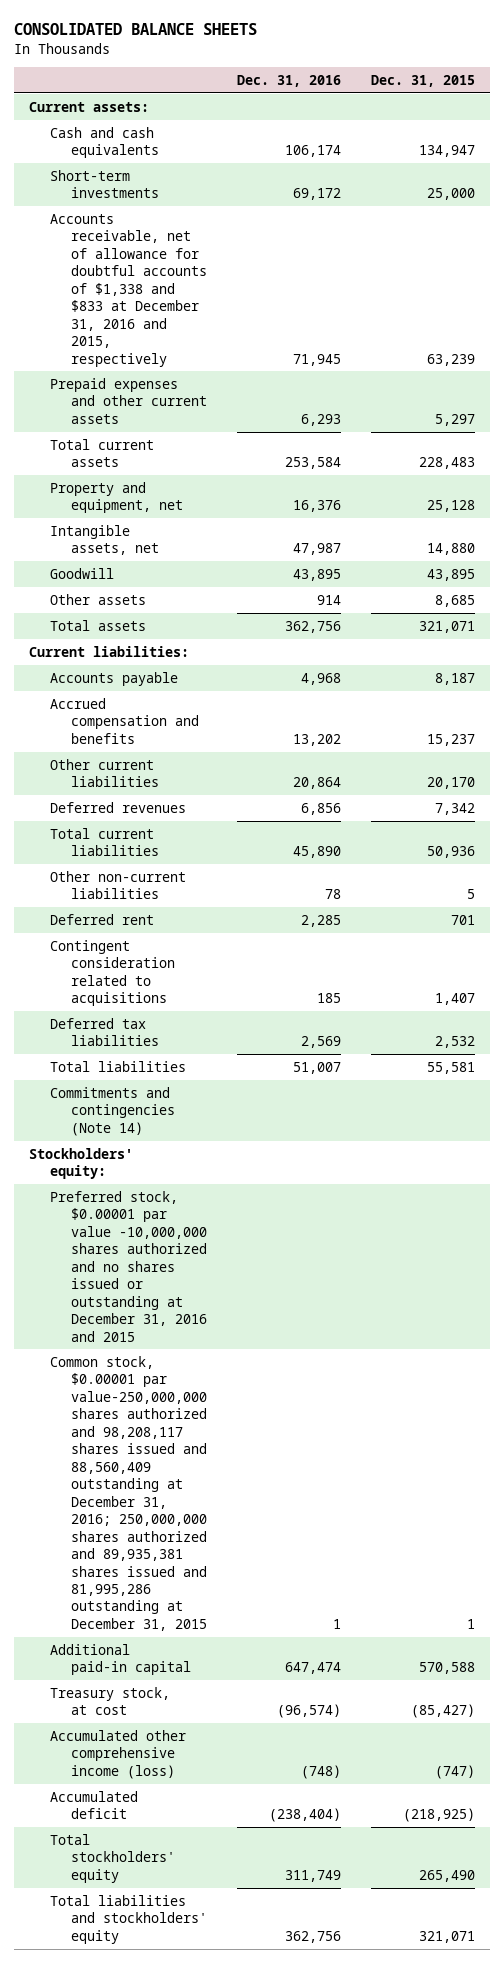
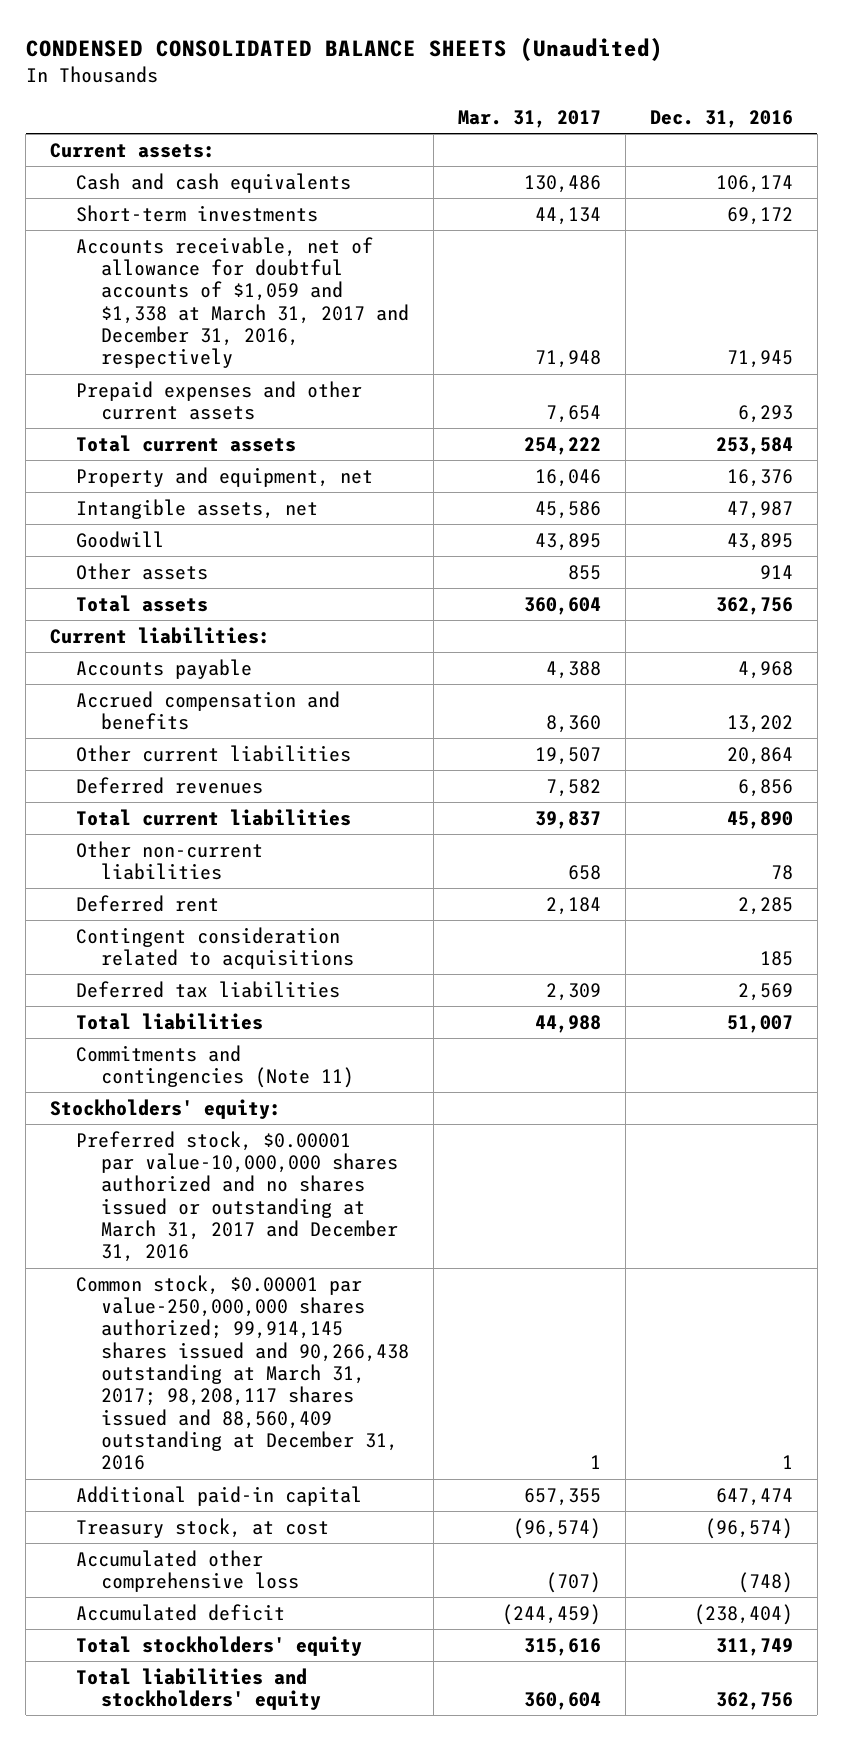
[13,23,257,36] CONSOLIDATED BALANCE SHEETS -> [25,37,663,61] CONDENSED CONSOLIDATED BALANCE SHEETS (Unaudited)
[370,74,475,87] Dec. 31, 2015 -> none
none -> [457,109,601,128] Mar. 31, 2017
[49,213,208,367] Accounts receivable, net of allowance for doubtful accounts of $1,338 and $833 at December 31, 2016 and 2015, respectively -> [75,236,409,369] Accounts receivable, net of allowance for doubtful accounts of $1,059 and $1,338 at March 31, 2017 and December 31, 2016, respectively
[49,1086,176,1136] Commitments and contingencies (Note 14) -> [75,1044,354,1089] Commitments and contingencies (Note 11)
[49,1190,208,1342] Preferred stock, $0.00001 par value -10,000,000 shares authorized and no shares issued or outstanding at December 31, 2016 and 2015 -> [75,1130,398,1263] Preferred stock, $0.00001 par value-10,000,000 shares authorized and no shares issued or outstanding at March 31, 2017 and December 31, 2016
[49,1355,208,1631] Common stock, $0.00001 par value-250,000,000 shares authorized and 98,208,117 shares issued and 88,560,409 outstanding at December 31, 2016; 250,000,000 shares authorized and 89,935,381 shares issued and 81,995,286 outstanding at December 31, 2015 -> [75,1274,409,1471] Common stock, $0.00001 par value-250,000,000 shares authorized; 99,914,145 shares issued and 90,266,438 outstanding at March 31, 2017; 98,208,117 shares issued and 88,560,409 outstanding at December 31, 2016
[49,1729,186,1779] Accumulated other comprehensive income (loss) -> [75,1549,299,1593] Accumulated other comprehensive loss

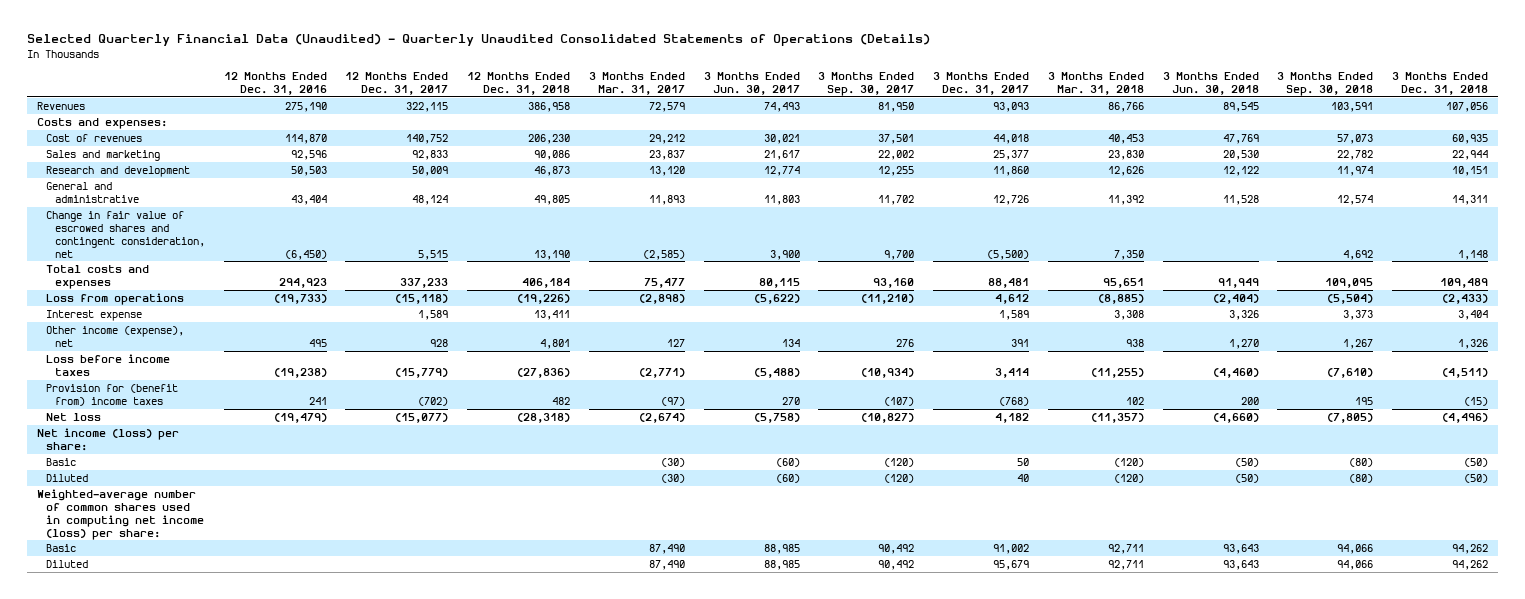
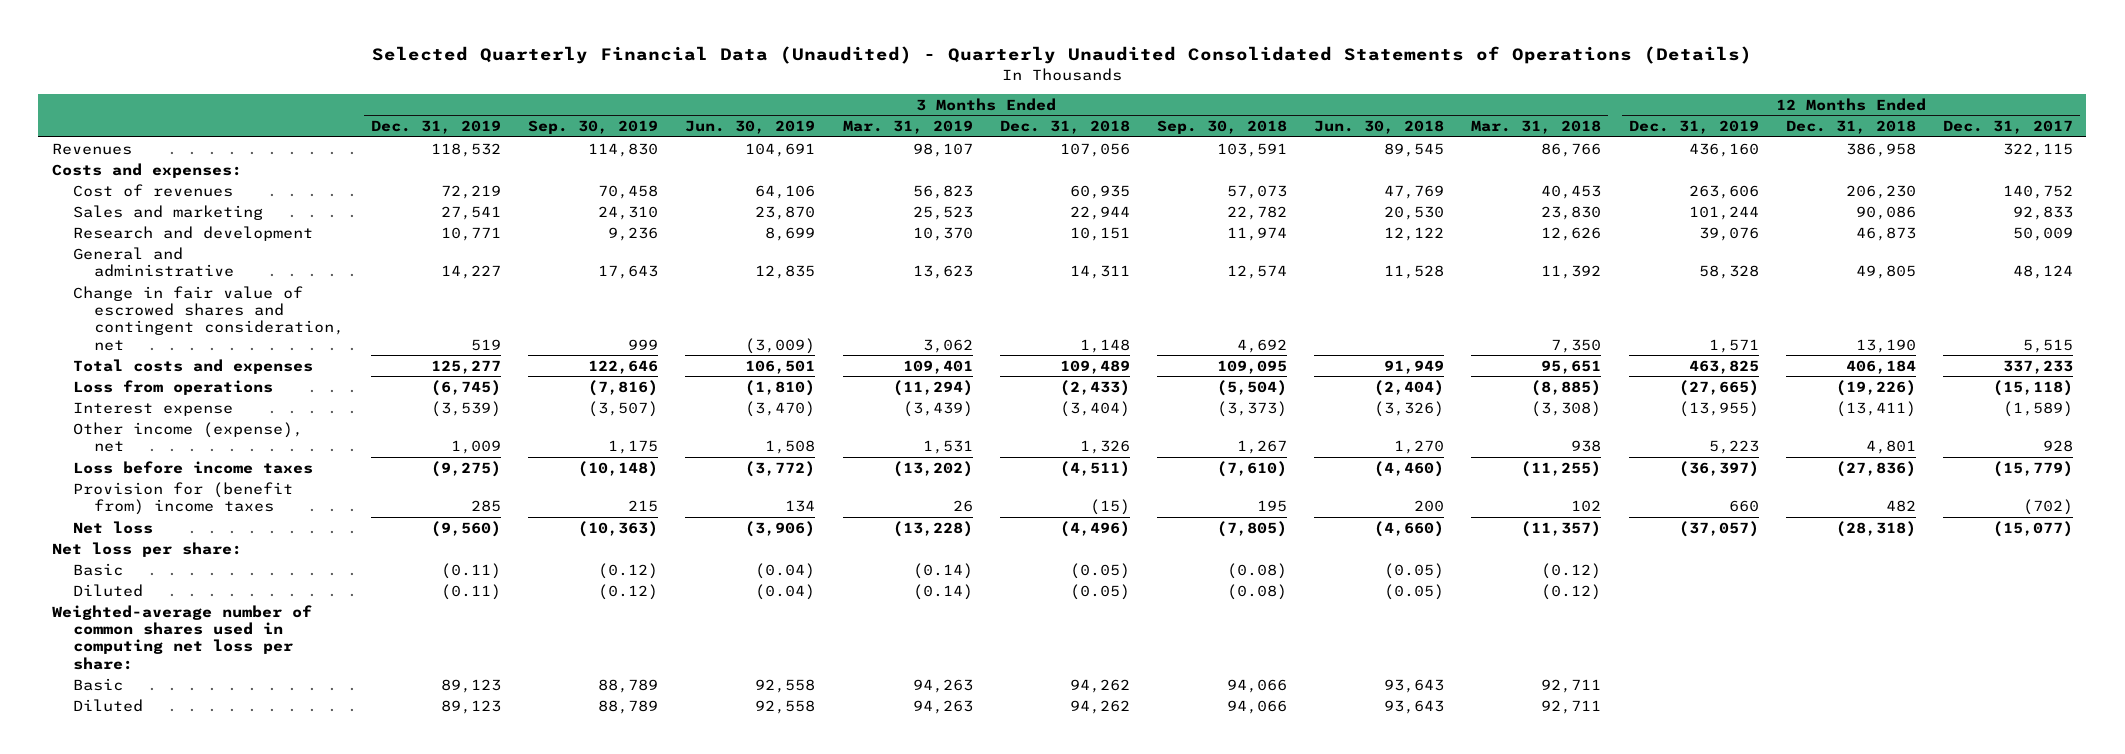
[223,72,327,95] 12 Months Ended Dec. 31, 2016 -> none
[588,72,685,95] 3 Months Ended Mar. 31, 2017 -> none
[703,72,800,95] 3 Months Ended Jun. 30, 2017 -> none
[818,72,915,96] 3 Months Ended Sep. 30, 2017 -> none
[933,72,1030,95] 3 Months Ended Dec. 31, 2017 -> none
none -> [371,120,502,135] Dec. 31, 2019
none -> [528,120,659,135] Sep. 30, 2019
none -> [685,120,816,135] Jun. 30, 2019
none -> [842,120,973,135] Mar. 31, 2019
none -> [1628,120,1759,135] Dec. 31, 2019
[418,309,449,320] 1,589 -> [2002,400,2073,417] (1,589)
[534,309,571,320] 13,411 -> [1835,400,1916,417] (13,411)
[1113,309,1144,320] 3,308 -> [1531,400,1602,417] (3,308)
[1228,309,1259,320] 3,326 -> [1374,400,1445,417] (3,326)
[1343,309,1374,320] 3,373 -> [1216,400,1287,417] (3,373)
[1458,309,1489,320] 3,404 -> [1059,400,1130,417] (3,404)
[36,427,179,451] Net income (loss) per share: -> [51,541,242,557] Net loss per share:
[1113,457,1144,467] (120) -> [1541,562,1602,579] (0.12)
[1234,457,1259,467] (50) -> [1384,562,1445,579] (0.05)
[1349,457,1374,467] (80) -> [1226,562,1287,579] (0.08)
[1464,457,1489,467] (50) -> [1069,562,1130,579] (0.05)
[1113,473,1144,483] (120) -> [1541,583,1602,600] (0.12)
[1234,473,1259,483] (50) -> [1384,583,1445,600] (0.05)
[1349,473,1374,483] (80) -> [1226,583,1287,600] (0.08)
[1464,473,1489,483] (50) -> [1069,583,1130,600] (0.05)
[36,488,204,540] Weighted-average number of common shares used in computing net income (loss) per share: -> [51,604,312,670] Weighted-average number of common shares used in computing net loss per share:

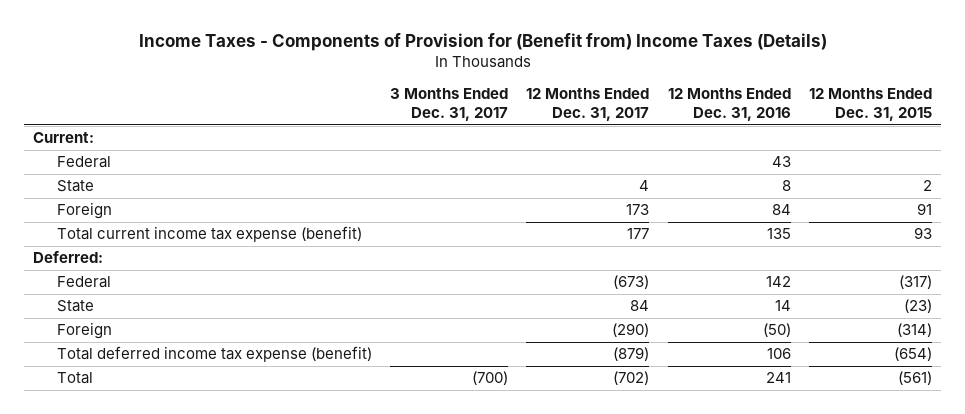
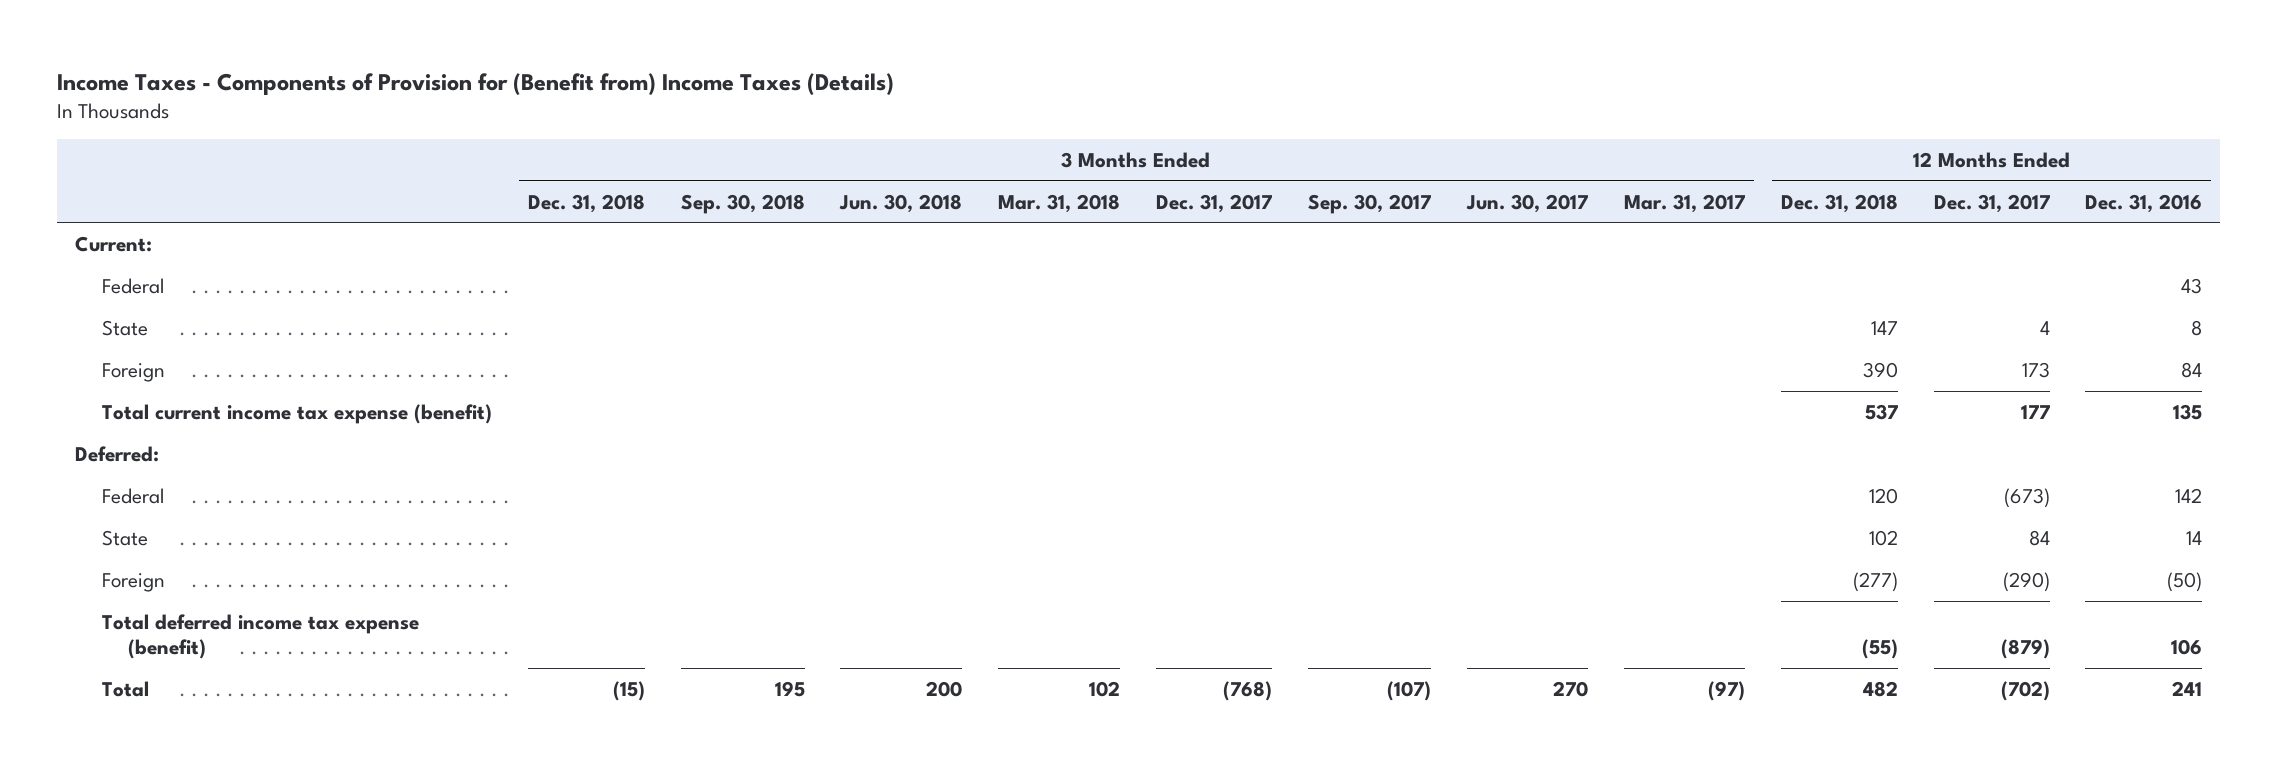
[809,88,933,122] 12 Months Ended Dec. 31, 2015 -> none
none -> [527,193,645,213] Dec. 31, 2018
none -> [680,193,805,214] Sep. 30, 2018
none -> [839,193,963,213] Jun. 30, 2018
none -> [998,193,1121,213] Mar. 31, 2018
none -> [1308,193,1432,214] Sep. 30, 2017
none -> [1465,193,1588,213] Jun. 30, 2017
none -> [1623,193,1745,213] Mar. 31, 2017
none -> [1780,193,1898,213] Dec. 31, 2018
[472,371,509,386] (700) -> [1223,680,1273,701] (768)

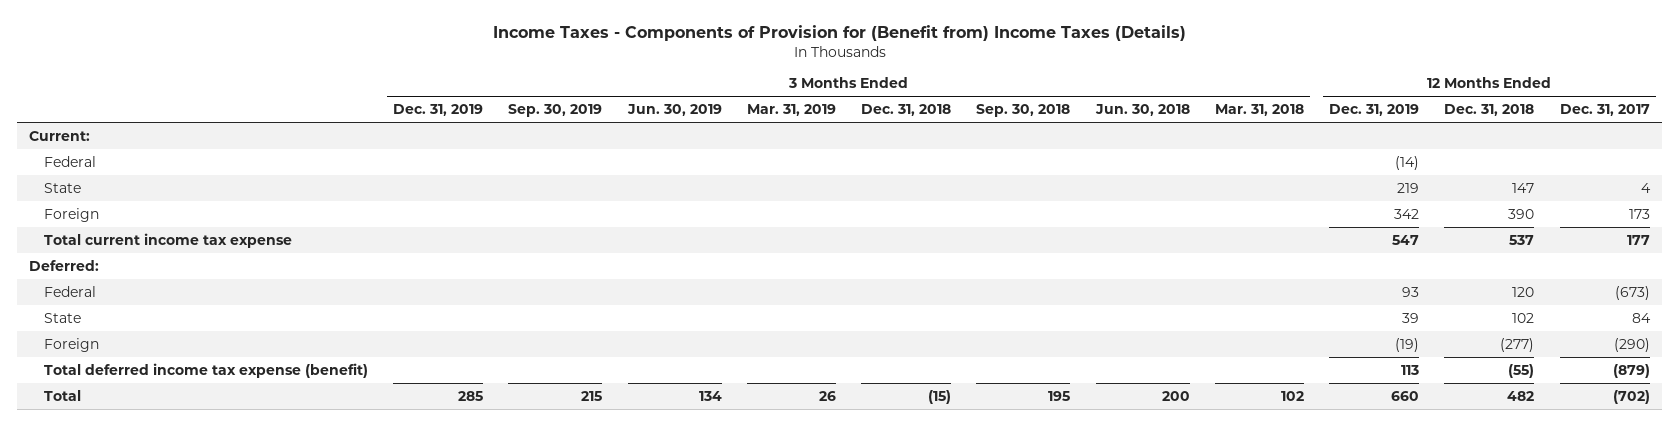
[1156,193,1273,213] Dec. 31, 2017 -> none
[1308,193,1432,214] Sep. 30, 2017 -> none
[1465,193,1588,213] Jun. 30, 2017 -> none
[1623,193,1745,213] Mar. 31, 2017 -> none
[2085,193,2203,213] Dec. 31, 2016 -> none
none -> [393,104,484,117] Dec. 31, 2019
none -> [508,104,603,118] Sep. 30, 2019
none -> [626,104,722,117] Jun. 30, 2019
none -> [746,104,836,117] Mar. 31, 2019
none -> [1329,104,1420,117] Dec. 31, 2019
[101,403,492,424] Total current income tax expense (benefit) -> [43,232,292,248] Total current income tax expense

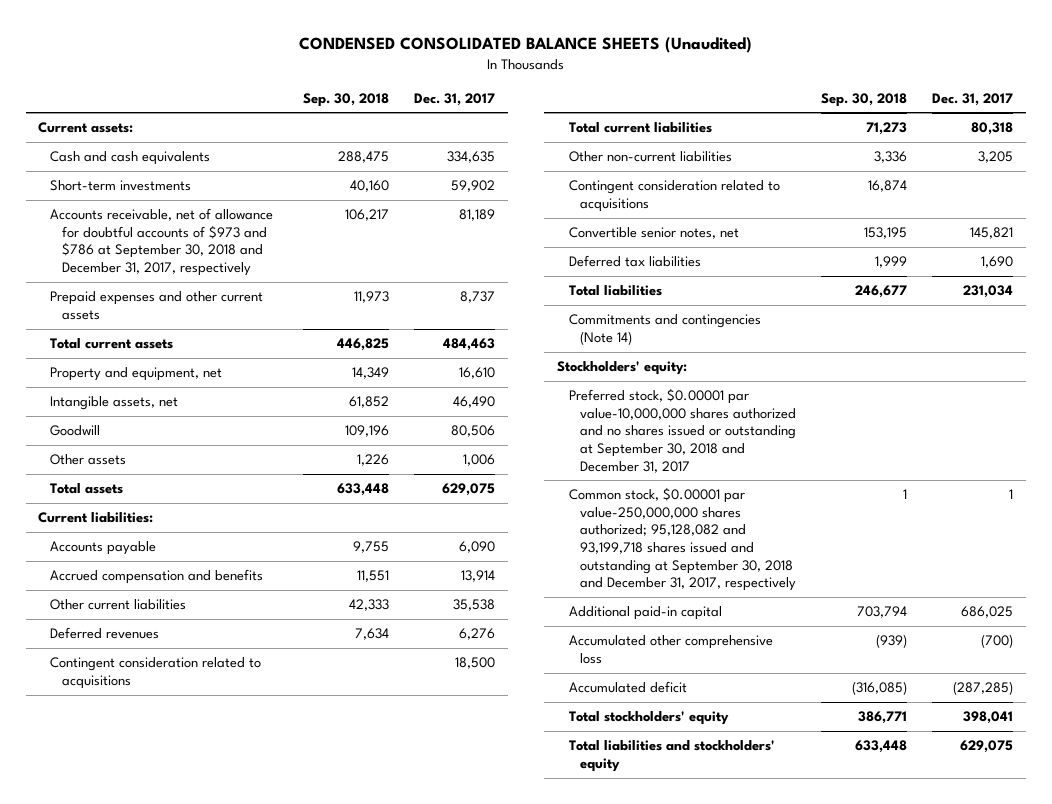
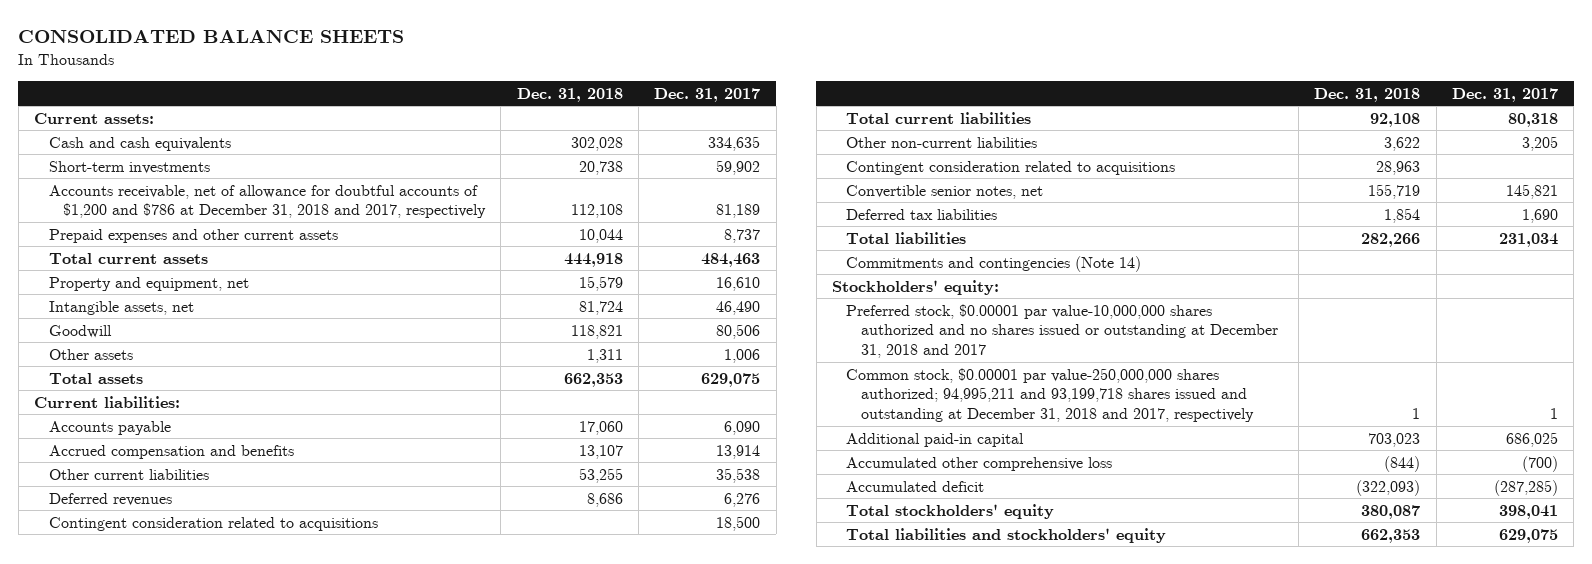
[298,36,752,53] CONDENSED CONSOLIDATED BALANCE SHEETS (Unaudited) -> [18,30,405,44] CONSOLIDATED BALANCE SHEETS
[303,92,390,107] Sep. 30, 2018 -> none
none -> [516,87,623,102] Dec. 31, 2018
[50,208,274,277] Accounts receivable, net of allowance for doubtful accounts of $973 and $786 at September 30, 2018 and December 31, 2017, respectively -> [48,184,487,219] Accounts receivable, net of allowance for doubtful accounts of $1,200 and $786 at December 31, 2018 and 2017, respectively
[568,388,797,473] Preferred stock, $0.00001 par value-10,000,000 shares authorized and no shares issued or outstanding at September 30, 2018 and December 31, 2017 -> [846,303,1278,358] Preferred stock, $0.00001 par value-10,000,000 shares authorized and no shares issued or outstanding at December 31, 2018 and 2017
[568,487,797,592] Common stock, $0.00001 par value-250,000,000 shares authorized; 95,128,082 and 93,199,718 shares issued and outstanding at September 30, 2018 and December 31, 2017, respectively -> [846,367,1254,422] Common stock, $0.00001 par value-250,000,000 shares authorized; 94,995,211 and 93,199,718 shares issued and outstanding at December 31, 2018 and 2017, respectively

